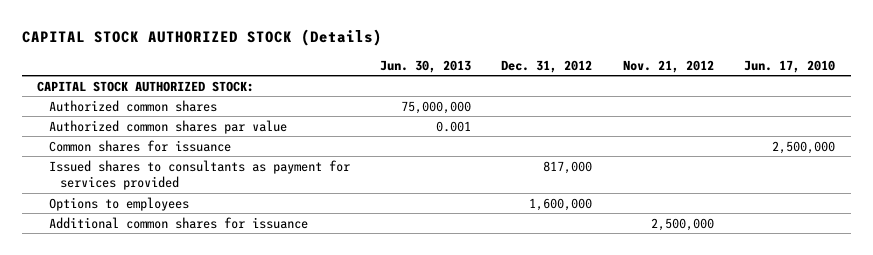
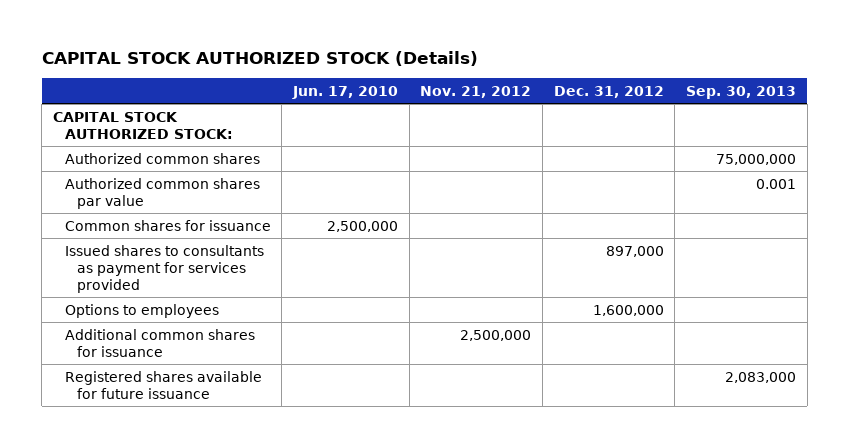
[380,59,472,73] Jun. 30, 2013 -> none
none -> [686,85,797,99] Sep. 30, 2013
[543,160,593,174] 817,000 -> [605,245,664,257] 897,000
none -> [64,370,262,399] Registered shares available for future issuance

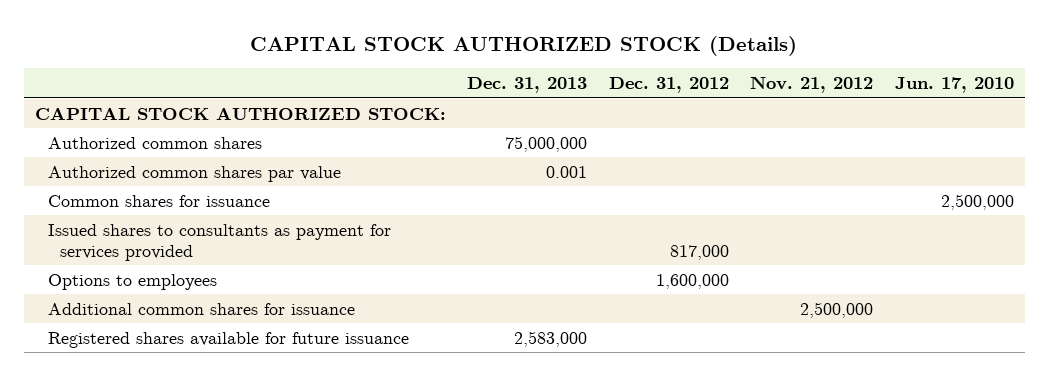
[686,85,797,99] Sep. 30, 2013 -> none
none -> [467,77,588,94] Dec. 31, 2013
[605,245,664,257] 897,000 -> [669,244,729,260] 817,000

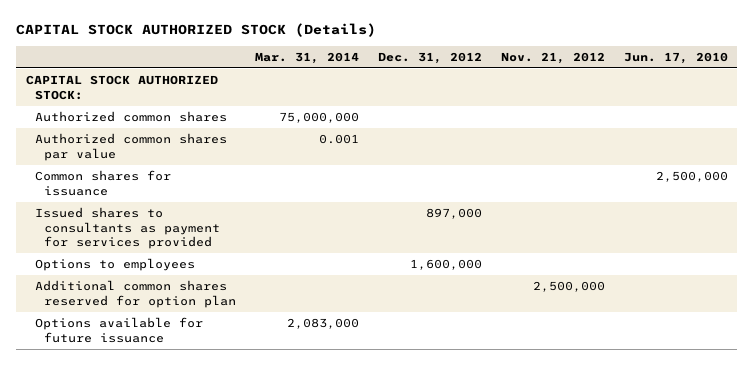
[467,77,588,94] Dec. 31, 2013 -> none
none -> [255,51,360,64] Mar. 31, 2014
[669,244,729,260] 817,000 -> [425,208,482,220] 897,000
[47,302,355,315] Additional common shares for issuance -> [34,280,237,308] Additional common shares reserved for option plan
[47,331,409,348] Registered shares available for future issuance -> [34,317,203,343] Options available for future issuance

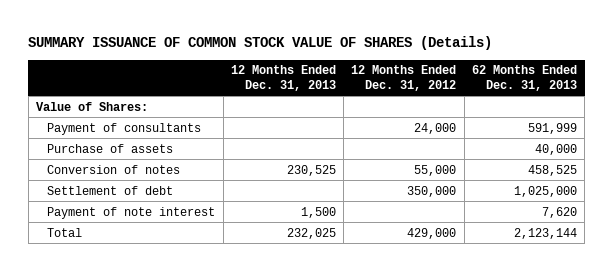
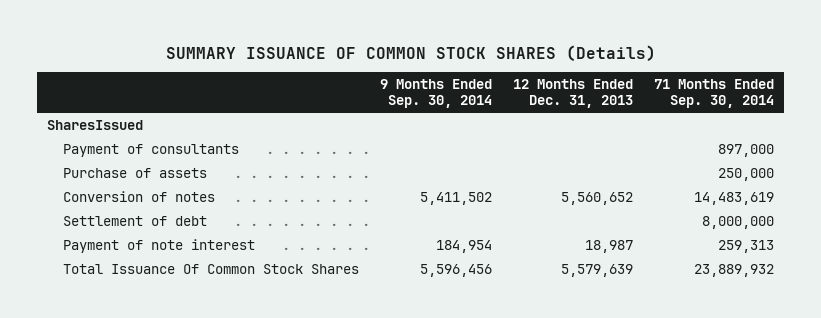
[28,36,493,51] SUMMARY ISSUANCE OF COMMON STOCK VALUE OF SHARES (Details) -> [165,44,656,61] SUMMARY ISSUANCE OF COMMON STOCK SHARES (Details)
[351,65,457,91] 12 Months Ended Dec. 31, 2012 -> none
[472,65,578,91] 62 Months Ended Dec. 31, 2013 -> none
none -> [380,79,493,109] 9 Months Ended Sep. 30, 2014
none -> [653,79,774,109] 71 Months Ended Sep. 30, 2014
[36,101,149,111] Value of Shares: -> none
none -> [47,120,144,131] SharesIssued
[286,164,336,176] 230,525 -> [561,192,634,206] 5,560,652
[47,227,83,237] Total -> none
[300,206,336,218] 1,500 -> [585,240,634,254] 18,987
none -> [63,264,360,275] Total Issuance Of Common Stock Shares

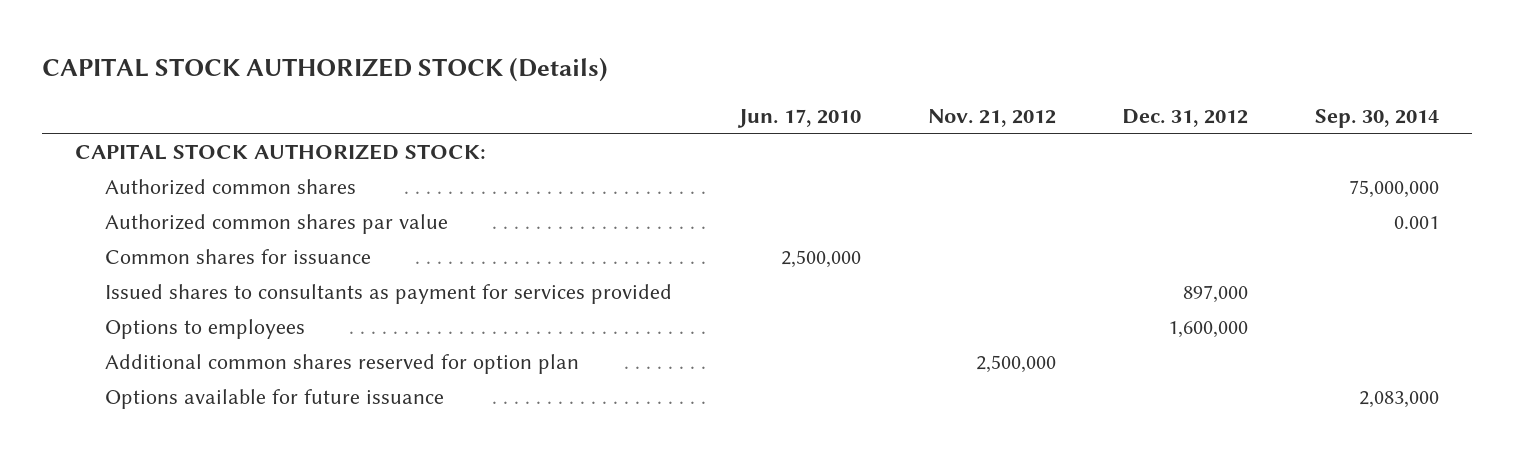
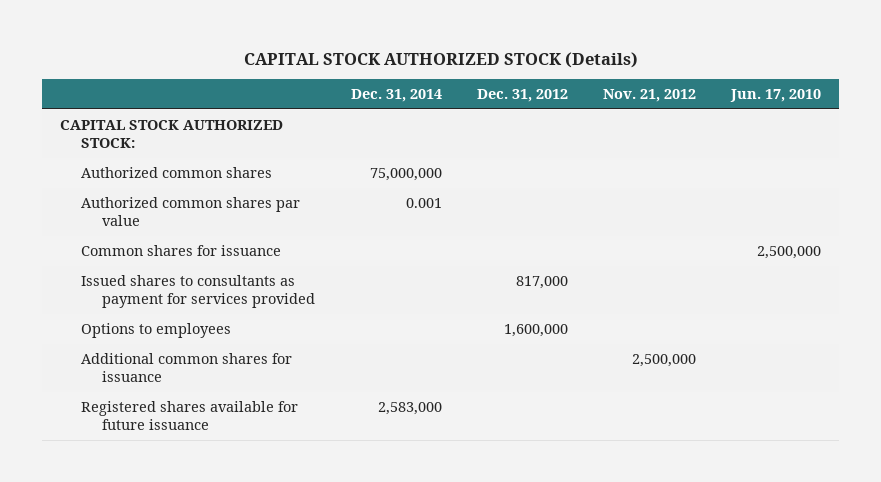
[1314,109,1439,129] Sep. 30, 2014 -> none
none -> [350,89,442,103] Dec. 31, 2014
[1183,284,1249,303] 897,000 -> [515,275,568,289] 817,000
[105,353,580,374] Additional common shares reserved for option plan -> [81,352,293,383] Additional common shares for issuance
[105,388,445,409] Options available for future issuance -> [81,400,299,431] Registered shares available for future issuance

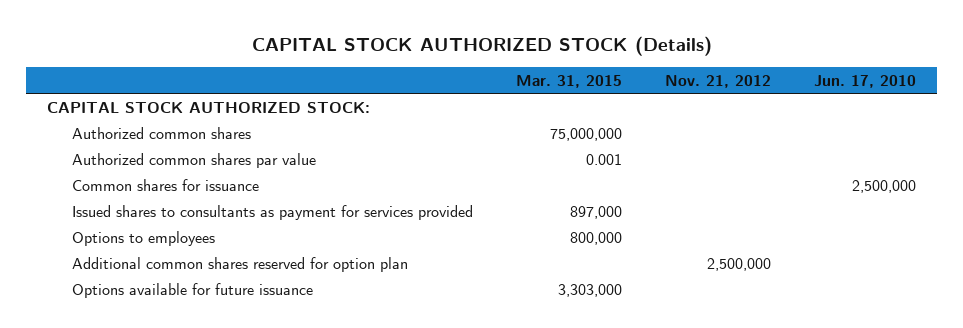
[350,89,442,103] Dec. 31, 2014 -> none
[476,89,568,103] Dec. 31, 2012 -> none
none -> [515,74,622,88] Mar. 31, 2015
[81,352,293,383] Additional common shares for issuance -> [71,256,408,272] Additional common shares reserved for option plan
[81,400,299,431] Registered shares available for future issuance -> [71,282,313,298] Options available for future issuance

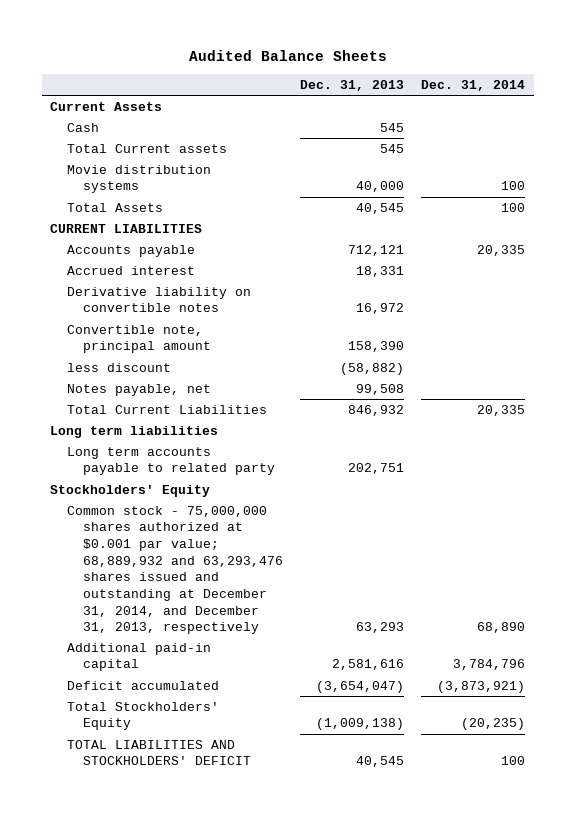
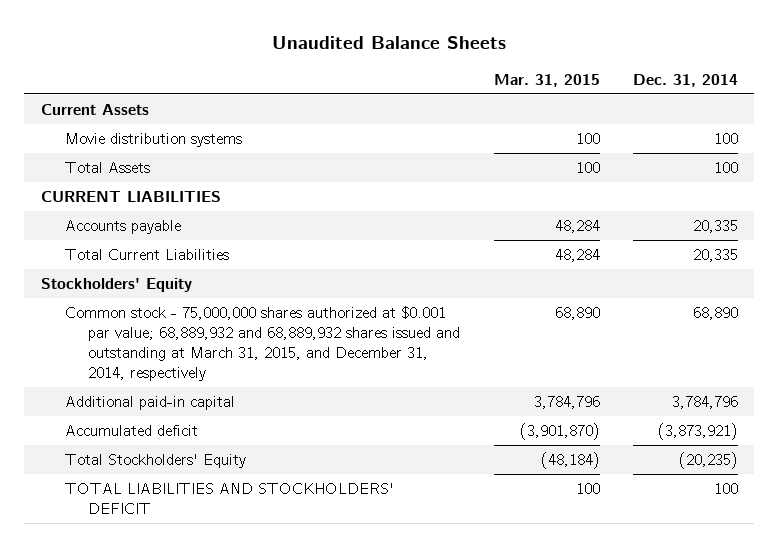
[188,50,387,62] Audited Balance Sheets -> [272,36,507,50] Unaudited Balance Sheets
[300,79,405,91] Dec. 31, 2013 -> none
none -> [493,73,600,87] Mar. 31, 2015
[66,122,99,132] Cash -> none
[66,143,227,153] Total Current assets -> none
[66,265,195,275] Accrued interest -> none
[66,286,251,313] Derivative liability on convertible notes -> none
[66,324,212,354] Convertible note, principal amount -> none
[66,362,171,372] less discount -> none
[66,383,211,396] Notes payable, net -> none
[49,425,218,438] Long term liabilities -> none
[66,446,276,476] Long term accounts payable to related party -> none
[66,505,284,635] Common stock - 75,000,000 shares authorized at $0.001 par value; 68,889,932 and 63,293,476 shares issued and outstanding at December 31, 2014, and December 31, 2013, respectively -> [64,305,461,382] Common stock - 75,000,000 shares authorized at $0.001 par value; 68,889,932 and 68,889,932 shares issued and outstanding at March 31, 2015, and December 31, 2014, respectively
[66,680,219,690] Deficit accumulated -> [64,424,198,436] Accumulated deficit

